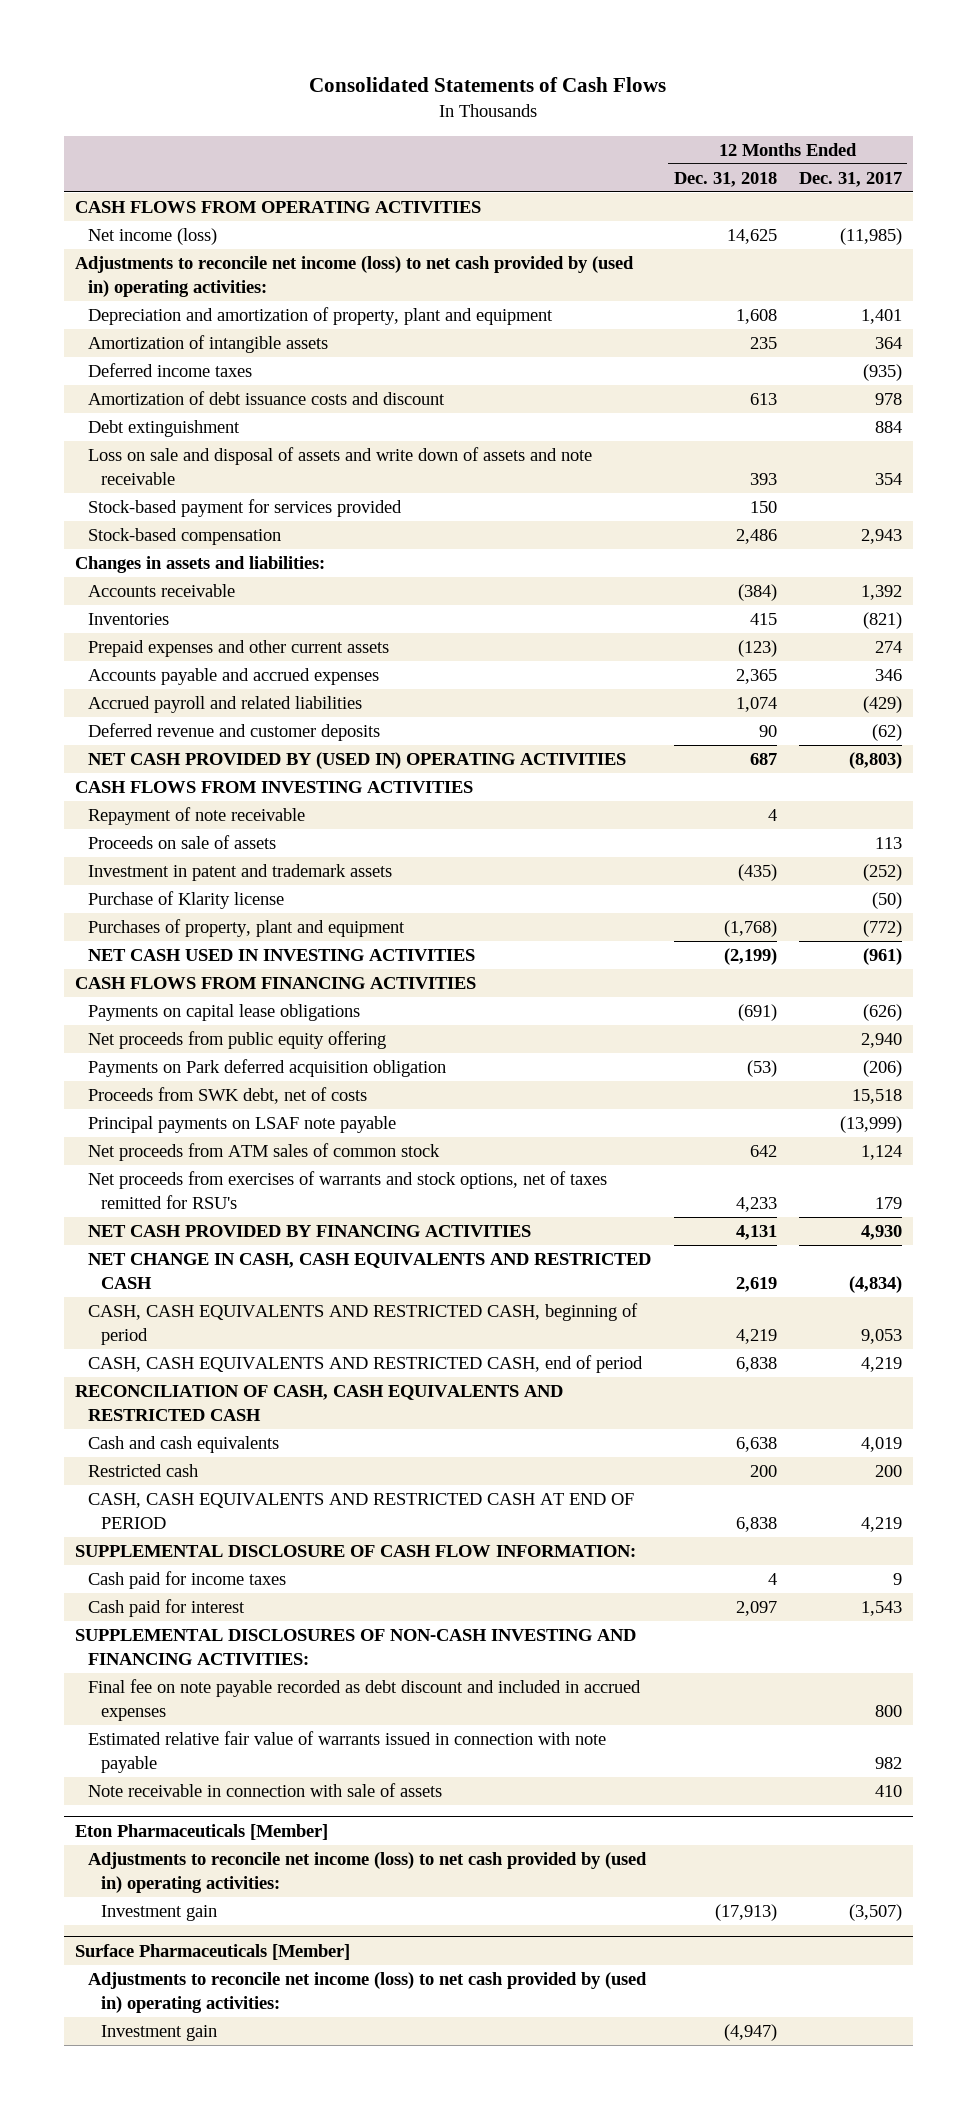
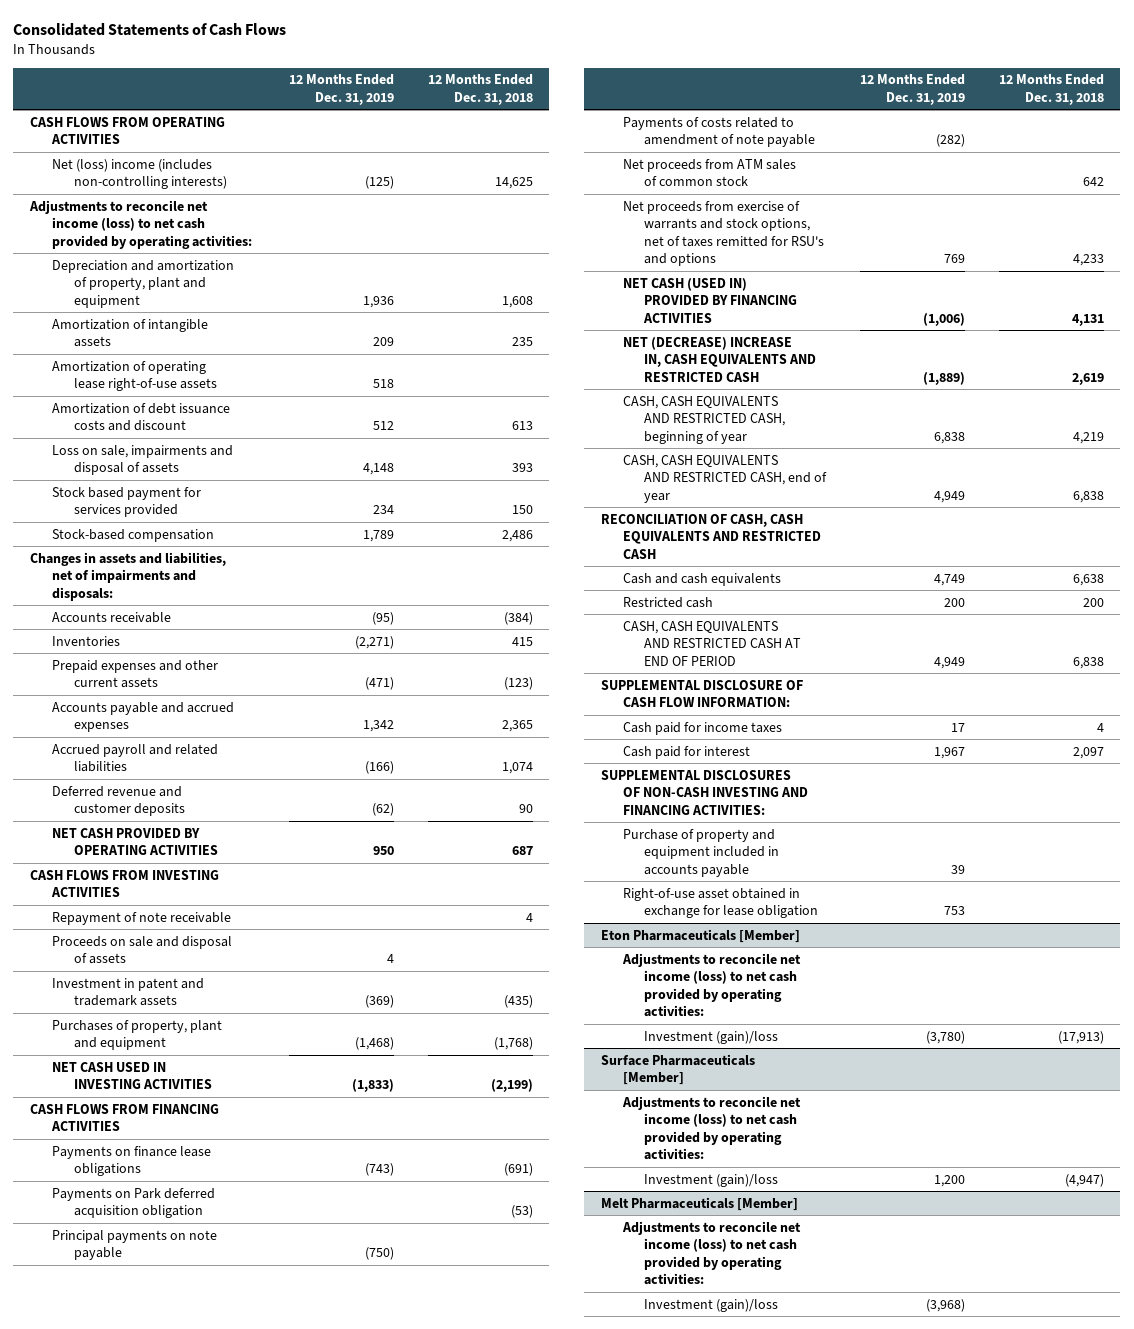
[798,171,902,187] Dec. 31, 2017 -> none
none -> [289,74,395,105] 12 Months Ended Dec. 31, 2019
[88,228,218,246] Net income (loss) -> [51,158,227,190] Net (loss) income (includes non-controlling interests)
[75,256,635,297] Adjustments to reconcile net income (loss) to net cash provided by (used in) operating activities: -> [29,199,252,249] Adjustments to reconcile net income (loss) to net cash provided by operating activities:
[88,363,253,378] Deferred income taxes -> none
none -> [51,360,217,392] Amortization of operating lease right-of-use assets
[88,420,241,438] Debt extinguishment -> none
[88,447,593,485] Loss on sale and disposal of assets and write down of assets and note receivable -> [51,444,233,476] Loss on sale, impairments and disposal of assets
[88,499,403,518] Stock-based payment for services provided -> [51,486,201,518] Stock based payment for services provided
[75,556,326,574] Changes in assets and liabilities: -> [30,551,227,601] Changes in assets and liabilities, net of impairments and disposals:
[88,752,627,770] NET CASH PROVIDED BY (USED IN) OPERATING ACTIVITIES -> [51,827,218,856] NET CASH PROVIDED BY OPERATING ACTIVITIES
[88,835,277,850] Proceeds on sale of assets -> [51,935,232,965] Proceeds on sale and disposal of assets
[88,891,285,910] Purchase of Klarity license -> none
[88,1031,387,1050] Net proceeds from public equity offering -> none
[88,1004,361,1022] Payments on capital lease obligations -> [51,1145,211,1177] Payments on finance lease obligations
[88,1087,368,1105] Proceeds from SWK debt, net of costs -> none
[88,1116,397,1134] Principal payments on LSAF note payable -> [51,1229,217,1261] Principal payments on note payable
none -> [622,116,816,148] Payments of costs related to amendment of note payable
[88,1171,608,1209] Net proceeds from exercises of warrants and stock options, net of taxes remitted for RSU's -> [622,200,825,266] Net proceeds from exercise of warrants and stock options, net of taxes remitted for RSU's and options
[88,1225,532,1238] NET CASH PROVIDED BY FINANCING ACTIVITIES -> [622,277,798,323] NET CASH (USED IN) PROVIDED BY FINANCING ACTIVITIES
[88,1253,652,1289] NET CHANGE IN CASH, CASH EQUIVALENTS AND RESTRICTED CASH -> [622,336,817,382] NET (DECREASE) INCREASE IN, CASH EQUIVALENTS AND RESTRICTED CASH
[88,1303,639,1345] CASH, CASH EQUIVALENTS AND RESTRICTED CASH, beginning of period -> [622,395,786,444] CASH, CASH EQUIVALENTS AND RESTRICTED CASH, beginning of year
[88,1355,644,1374] CASH, CASH EQUIVALENTS AND RESTRICTED CASH, end of period -> [622,454,828,503] CASH, CASH EQUIVALENTS AND RESTRICTED CASH, end of year
[88,1679,642,1721] Final fee on note payable recorded as debt discount and included in accrued expenses -> none
[88,1731,607,1773] Estimated relative fair value of warrants issued in connection with note payable -> none
[88,1783,443,1798] Note receivable in connection with sale of assets -> none
none -> [622,828,780,877] Purchase of property and equipment included in accounts payable
none -> [622,887,819,919] Right-of-use asset obtained in exchange for lease obligation
[88,1852,648,1893] Adjustments to reconcile net income (loss) to net cash provided by (used in) operating activities: -> [621,952,801,1017] Adjustments to reconcile net income (loss) to net cash provided by operating activities:
[101,1905,218,1922] Investment gain -> [644,1030,779,1044] Investment (gain)/loss
[88,1972,648,2013] Adjustments to reconcile net income (loss) to net cash provided by (used in) operating activities: -> [621,1095,801,1160] Adjustments to reconcile net income (loss) to net cash provided by operating activities:
[101,2025,218,2042] Investment gain -> [644,1173,779,1187] Investment (gain)/loss
none -> [600,1196,798,1211] Melt Pharmaceuticals [Member]
none -> [621,1220,801,1285] Adjustments to reconcile net income (loss) to net cash provided by operating activities:
none -> [644,1298,779,1312] Investment (gain)/loss

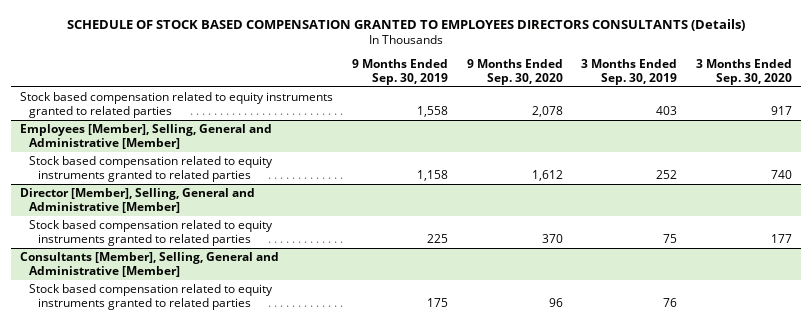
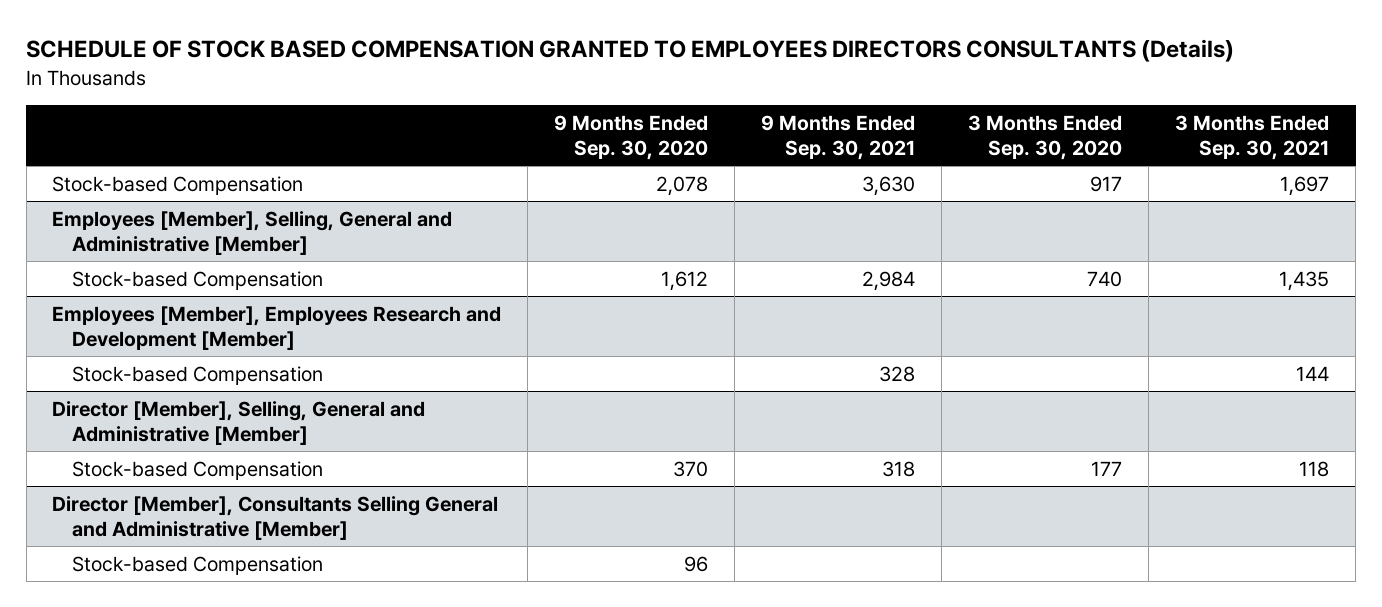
[352,59,449,86] 9 Months Ended Sep. 30, 2019 -> none
[581,59,678,86] 3 Months Ended Sep. 30, 2019 -> none
none -> [761,114,916,160] 9 Months Ended Sep. 30, 2021
none -> [1175,114,1330,160] 3 Months Ended Sep. 30, 2021
[20,91,334,118] Stock based compensation related to equity instruments granted to related parties -> [52,175,304,195] Stock-based Compensation
[29,155,274,182] Stock based compensation related to equity instruments granted to related parties -> [71,270,323,290] Stock-based Compensation
none -> [52,305,502,350] Employees [Member], Employees Research and Development [Member]
none -> [71,365,323,385] Stock-based Compensation
[29,219,274,246] Stock based compensation related to equity instruments granted to related parties -> [71,460,323,480] Stock-based Compensation
[20,251,280,277] Consultants [Member], Selling, General and Administrative [Member] -> [52,495,499,540] Director [Member], Consultants Selling General and Administrative [Member]
[29,283,274,310] Stock based compensation related to equity instruments granted to related parties -> [71,555,323,575] Stock-based Compensation

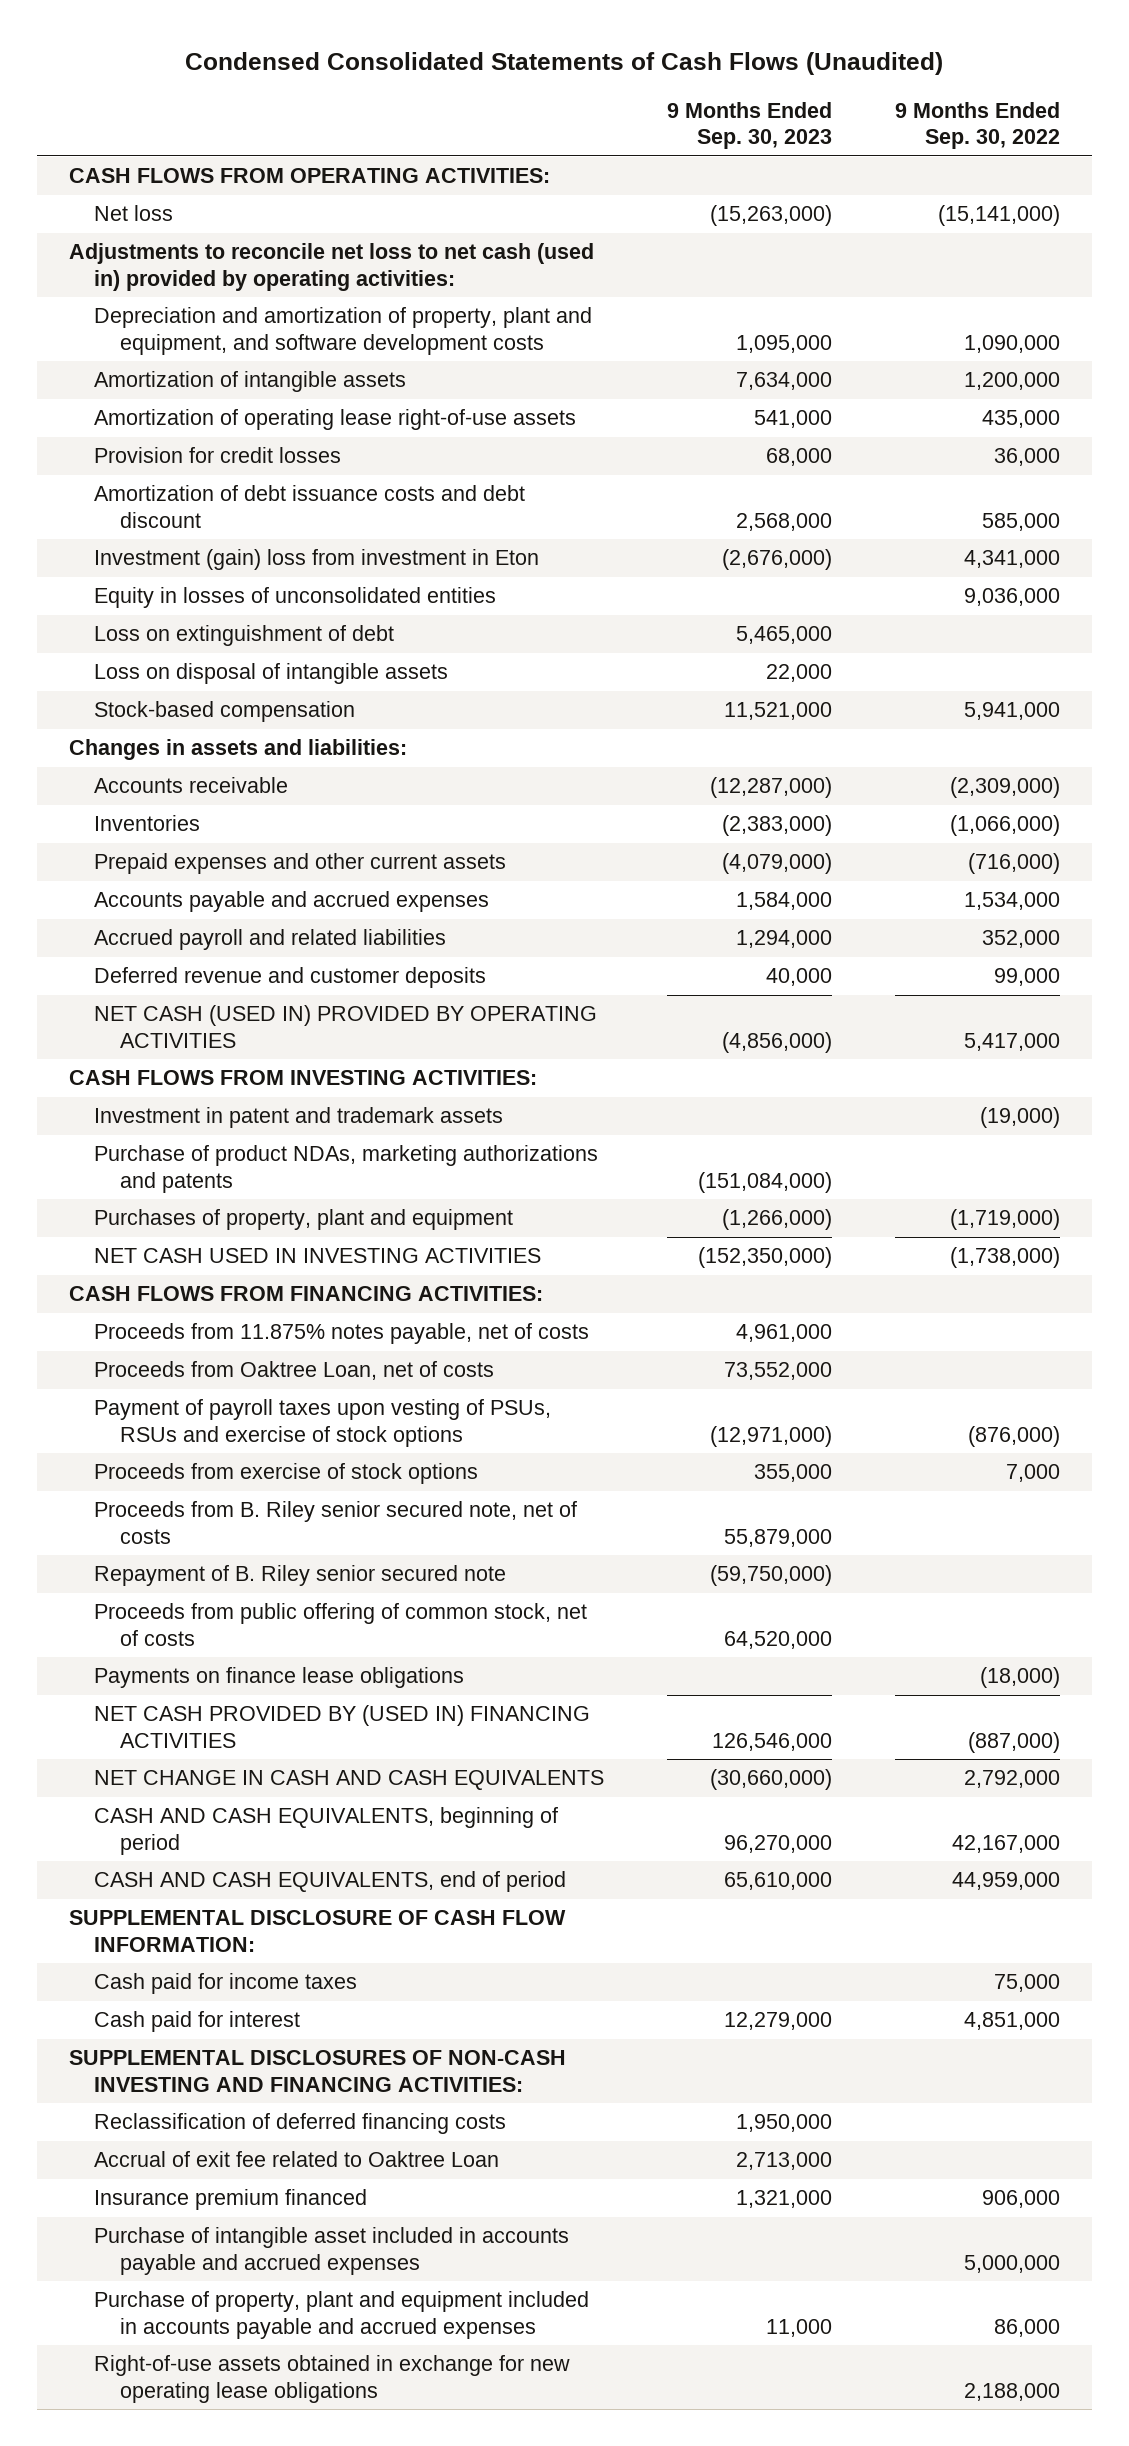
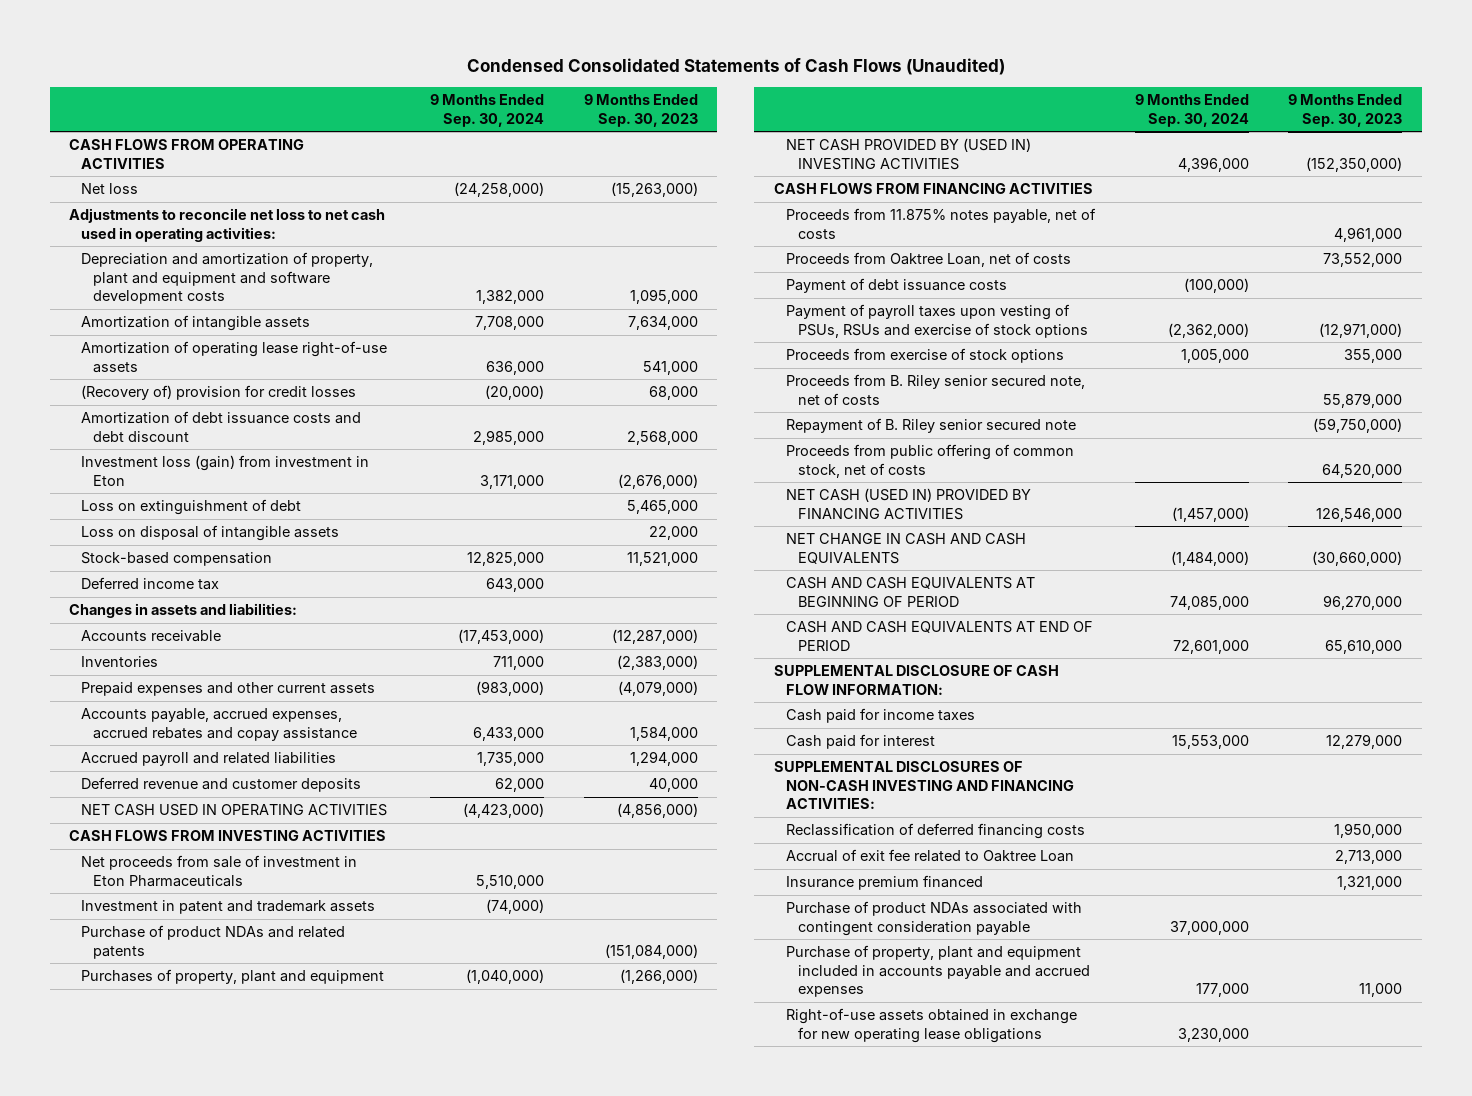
[895,101,1061,150] 9 Months Ended Sep. 30, 2022 -> none
none -> [429,94,544,127] 9 Months Ended Sep. 30, 2024
[68,168,550,184] CASH FLOWS FROM OPERATING ACTIVITIES: -> [69,139,305,169] CASH FLOWS FROM OPERATING ACTIVITIES
[68,243,594,291] Adjustments to reconcile net loss to net cash (used in) provided by operating activities: -> [69,208,386,242] Adjustments to reconcile net loss to net cash used in operating activities:
[94,307,593,355] Depreciation and amortization of property, plant and equipment, and software development costs -> [81,252,374,305] Depreciation and amortization of property, plant and equipment and software development costs
[94,447,342,464] Provision for credit losses -> [81,385,357,401] (Recovery of) provision for credit losses
[94,587,497,609] Equity in losses of unconsolidated entities -> none
[94,549,540,571] Investment (gain) loss from investment in Eton -> [81,455,370,486] Investment loss (gain) from investment in Eton
none -> [81,577,220,591] Deferred income tax
[94,891,490,913] Accounts payable and accrued expenses -> [81,708,357,741] Accounts payable, accrued expenses, accrued rebates and copay assistance
[94,1005,598,1048] NET CASH (USED IN) PROVIDED BY OPERATING ACTIVITIES -> [81,804,388,817] NET CASH USED IN OPERATING ACTIVITIES
[68,1070,537,1086] CASH FLOWS FROM INVESTING ACTIVITIES: -> [69,830,387,842] CASH FLOWS FROM INVESTING ACTIVITIES
none -> [81,855,358,887] Net proceeds from sale of investment in Eton Pharmaceuticals
[94,1145,599,1193] Purchase of product NDAs, marketing authorizations and patents -> [81,925,346,959] Purchase of product NDAs and related patents
[94,1248,542,1264] NET CASH USED IN INVESTING ACTIVITIES -> [785,138,1031,170] NET CASH PROVIDED BY (USED IN) INVESTING ACTIVITIES
[68,1286,543,1302] CASH FLOWS FROM FINANCING ACTIVITIES: -> [774,183,1094,195] CASH FLOWS FROM FINANCING ACTIVITIES
none -> [785,278,1007,294] Payment of debt issuance costs
[94,1667,465,1689] Payments on finance lease obligations -> none
[94,1705,591,1748] NET CASH PROVIDED BY (USED IN) FINANCING ACTIVITIES -> [785,488,1031,520] NET CASH (USED IN) PROVIDED BY FINANCING ACTIVITIES
[94,1807,559,1855] CASH AND CASH EQUIVALENTS, beginning of period -> [785,577,1035,607] CASH AND CASH EQUIVALENTS AT BEGINNING OF PERIOD
[94,1871,567,1893] CASH AND CASH EQUIVALENTS, end of period -> [785,621,1093,651] CASH AND CASH EQUIVALENTS AT END OF PERIOD
[94,2227,570,2275] Purchase of intangible asset included in accounts payable and accrued expenses -> none
none -> [785,901,1082,936] Purchase of product NDAs associated with contingent consideration payable

